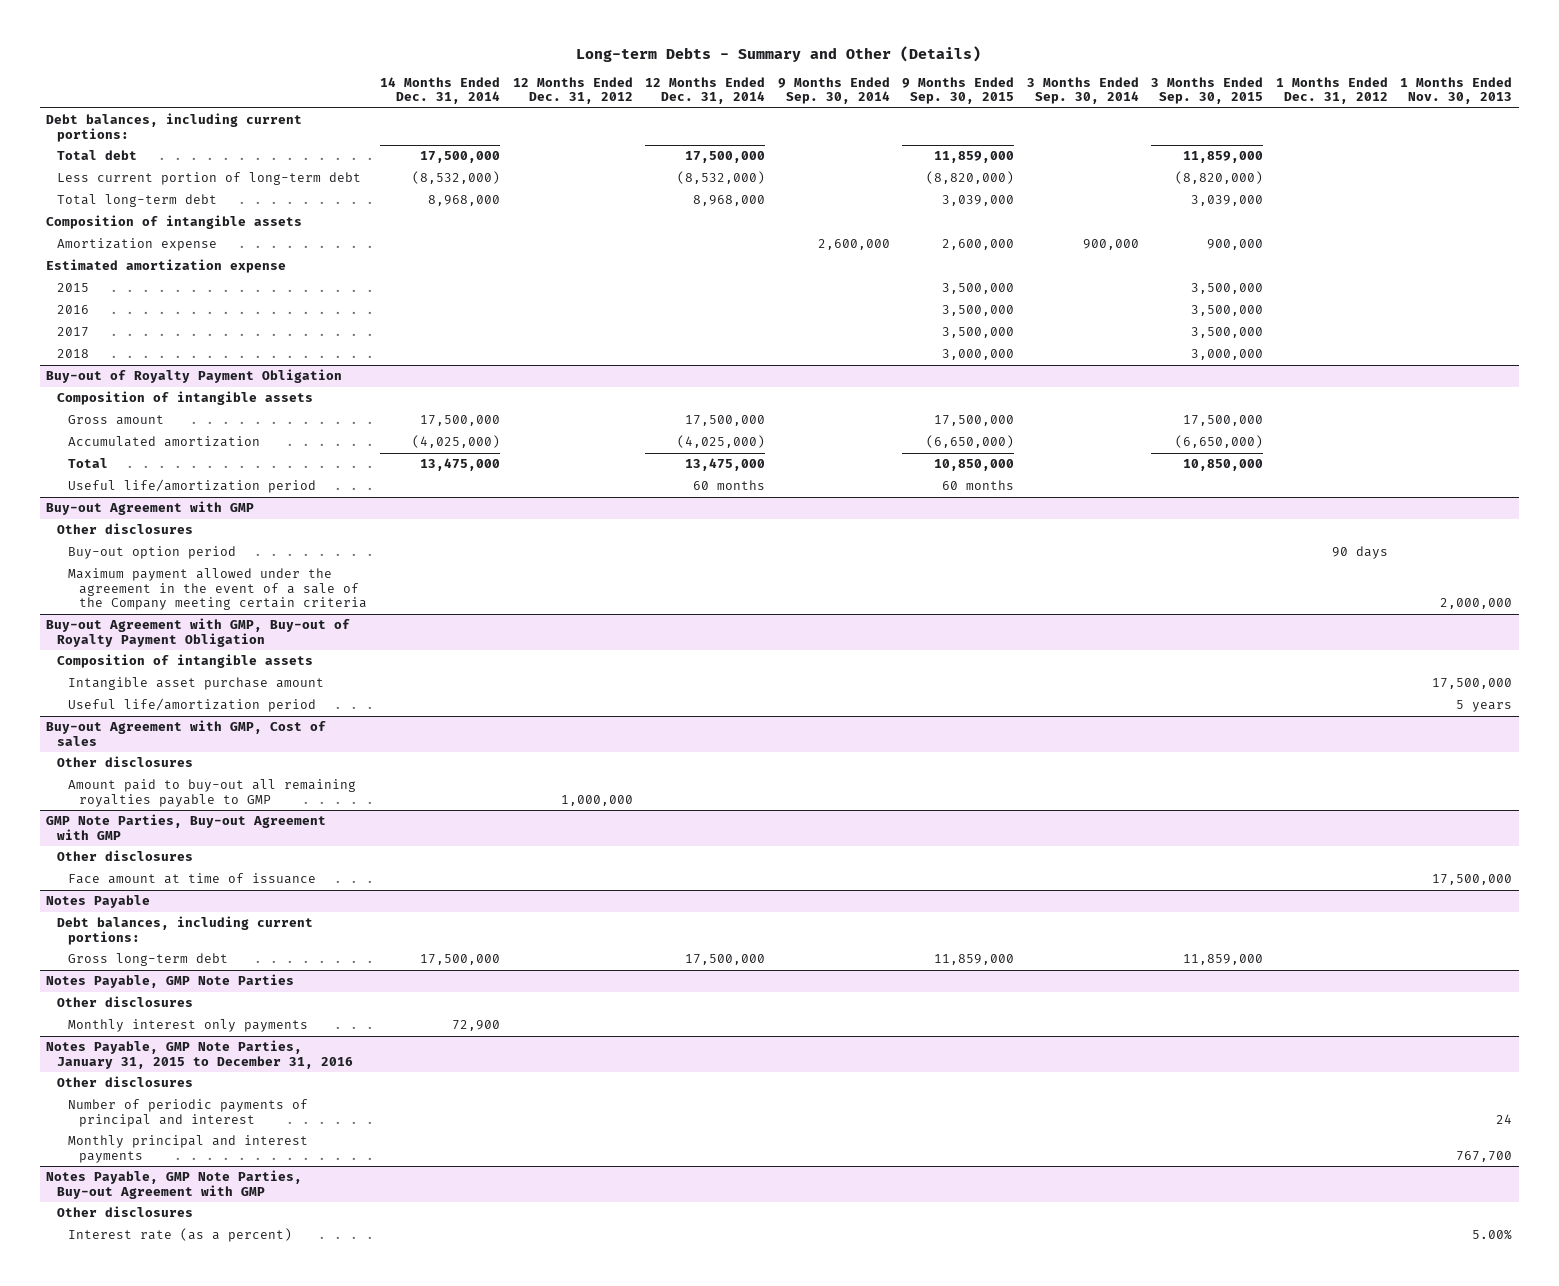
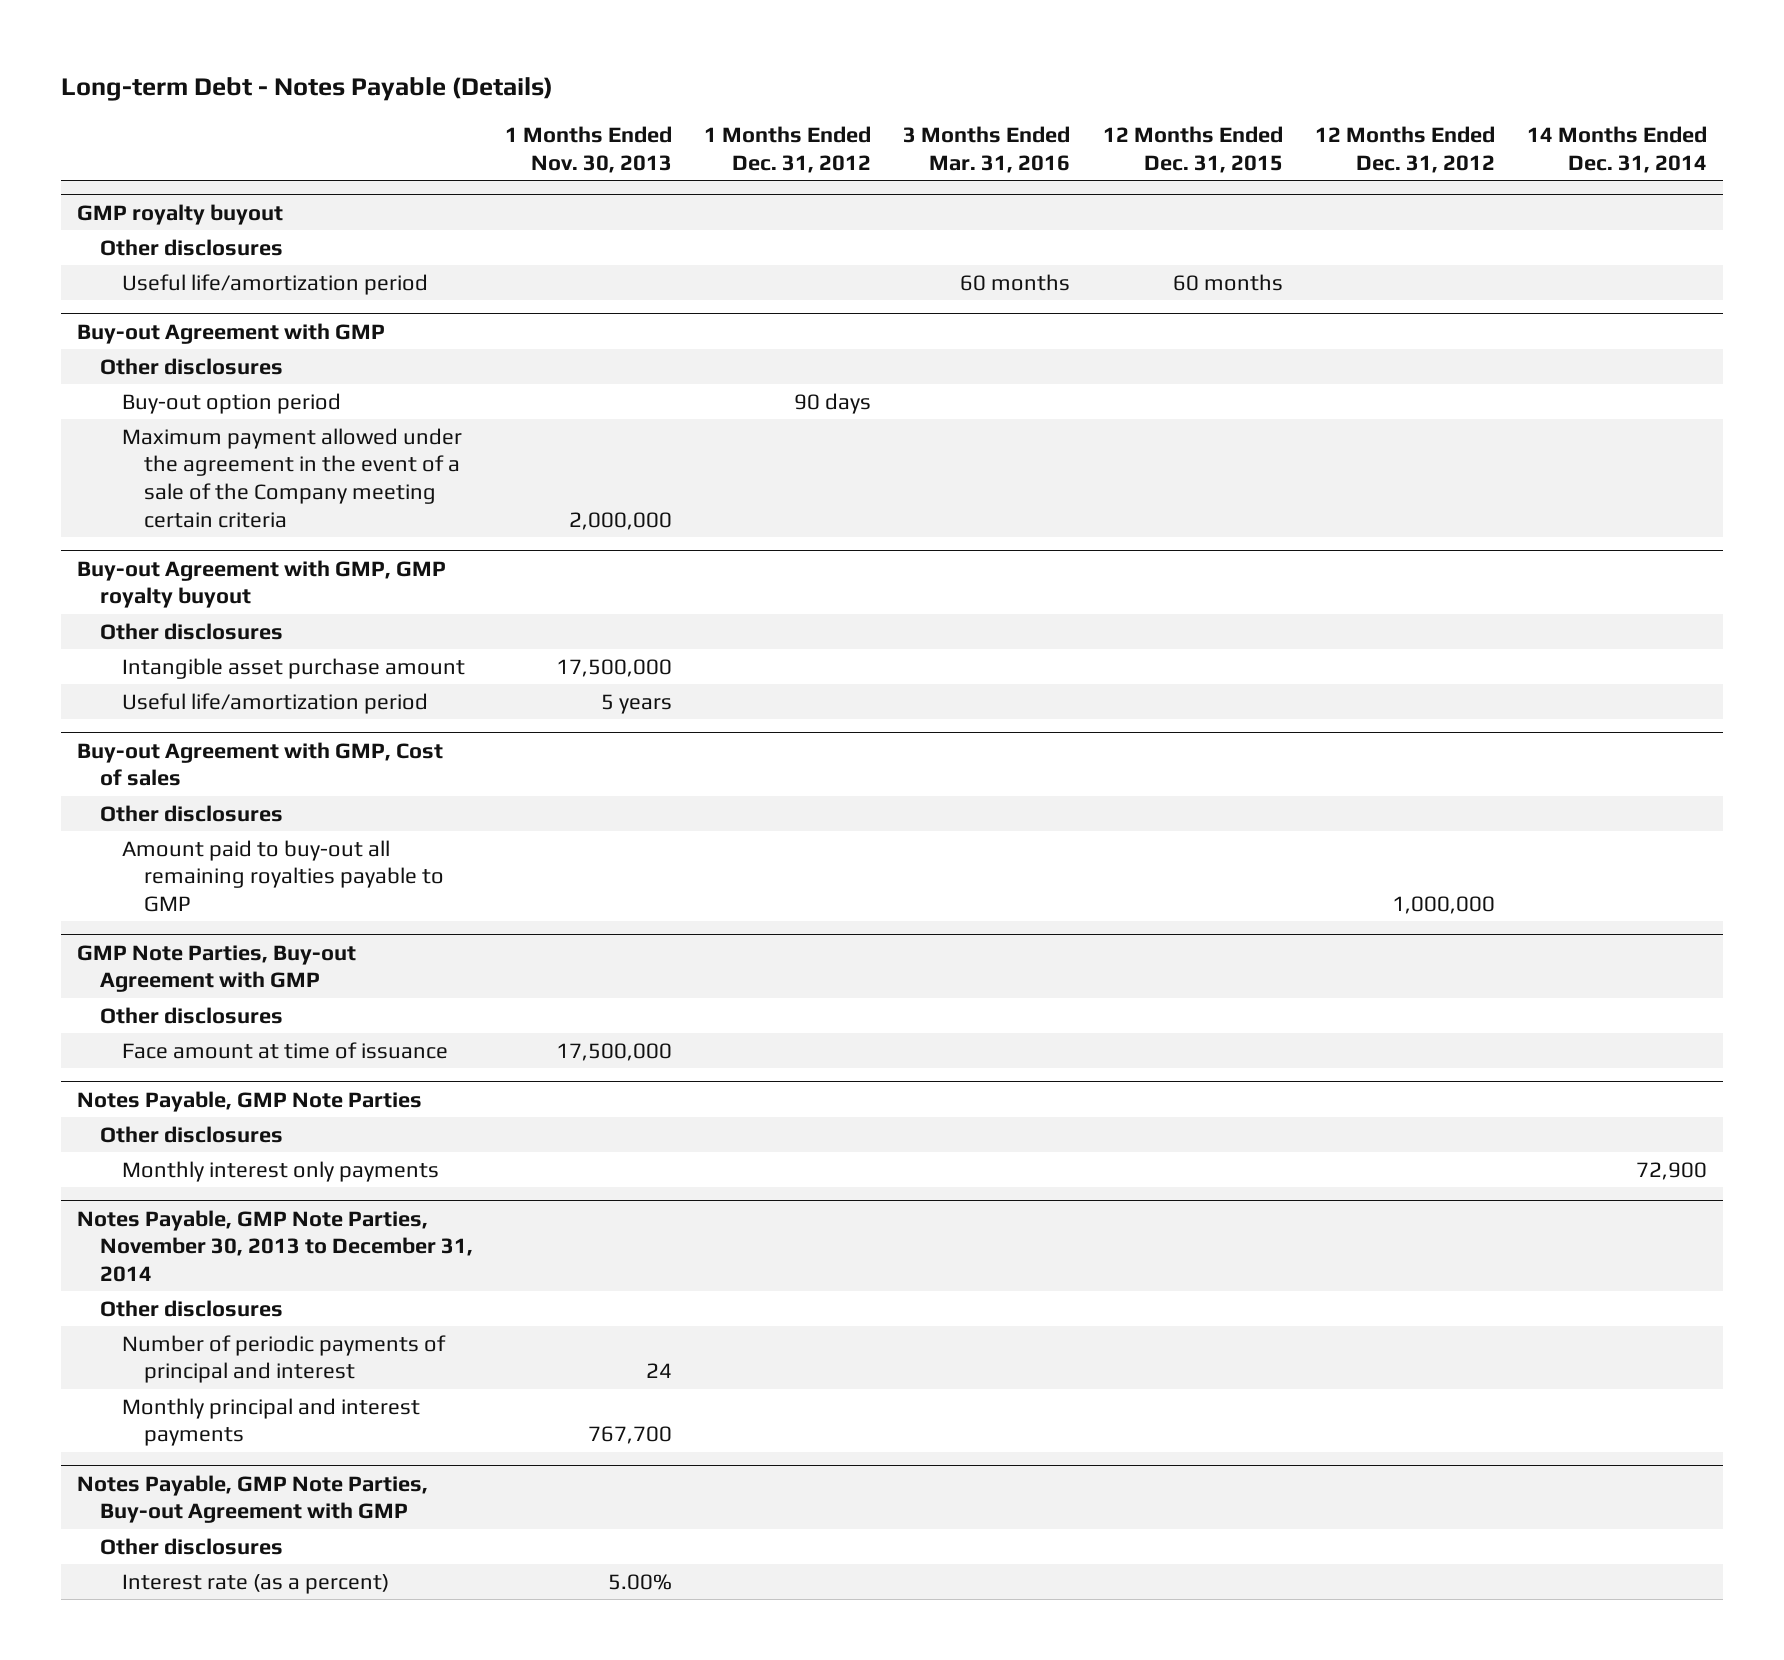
[576,46,982,63] Long-term Debts - Summary and Other (Details) -> [60,77,553,102] Long-term Debt - Notes Payable (Details)
[645,76,766,105] 12 Months Ended Dec. 31, 2014 -> none
[777,76,890,105] 9 Months Ended Sep. 30, 2014 -> none
[902,76,1015,105] 9 Months Ended Sep. 30, 2015 -> none
[1026,76,1139,105] 3 Months Ended Sep. 30, 2014 -> none
[1151,76,1264,105] 3 Months Ended Sep. 30, 2015 -> none
none -> [903,126,1071,173] 3 Months Ended Mar. 31, 2016
none -> [1102,126,1283,173] 12 Months Ended Dec. 31, 2015
[46,113,303,142] Debt balances, including current portions: -> none
[57,150,138,161] Total debt -> none
[57,172,362,186] Less current portion of long-term debt -> none
[57,194,218,208] Total long-term debt -> none
[46,215,303,230] Composition of intangible assets -> none
[57,238,218,252] Amortization expense -> none
[46,259,287,274] Estimated amortization expense -> none
[57,283,90,293] 2015 -> none
[57,305,90,315] 2016 -> none
[57,327,90,338] 2017 -> none
[57,349,90,359] 2018 -> none
[57,391,314,406] Composition of intangible assets -> none
[68,415,165,426] Gross amount -> none
[68,436,261,448] Accumulated amortization -> none
[68,458,109,469] Total -> none
[46,369,343,384] Buy-out of Royalty Payment Obligation -> [77,203,284,225] GMP royalty buyout
none -> [99,238,283,256] Other disclosures
[57,654,314,669] Composition of intangible assets -> none
[46,618,351,647] Buy-out Agreement with GMP, Buy-out of Royalty Payment Obligation -> [77,559,447,609] Buy-out Agreement with GMP, GMP royalty buyout
none -> [99,622,283,640] Other disclosures
[46,895,151,909] Notes Payable -> none
[57,916,314,945] Debt balances, including current portions: -> none
[68,953,229,967] Gross long-term debt -> none
[46,1040,354,1069] Notes Payable, GMP Note Parties, January 31, 2015 to December 31, 2016 -> [77,1209,473,1282] Notes Payable, GMP Note Parties, November 30, 2013 to December 31, 2014

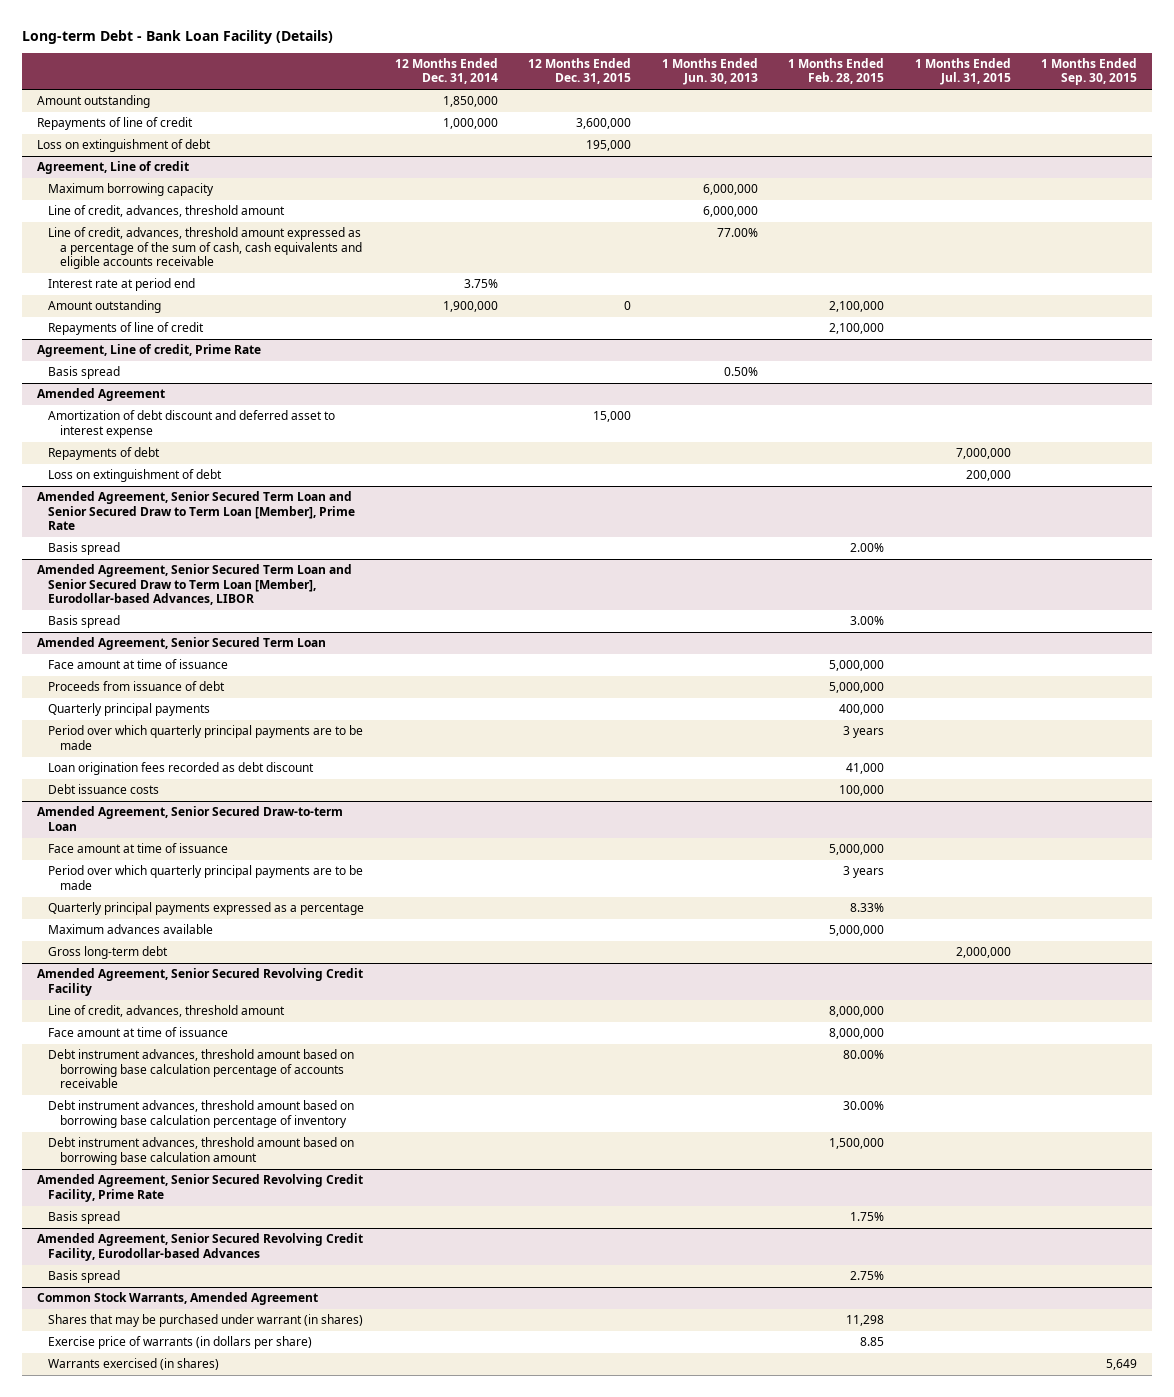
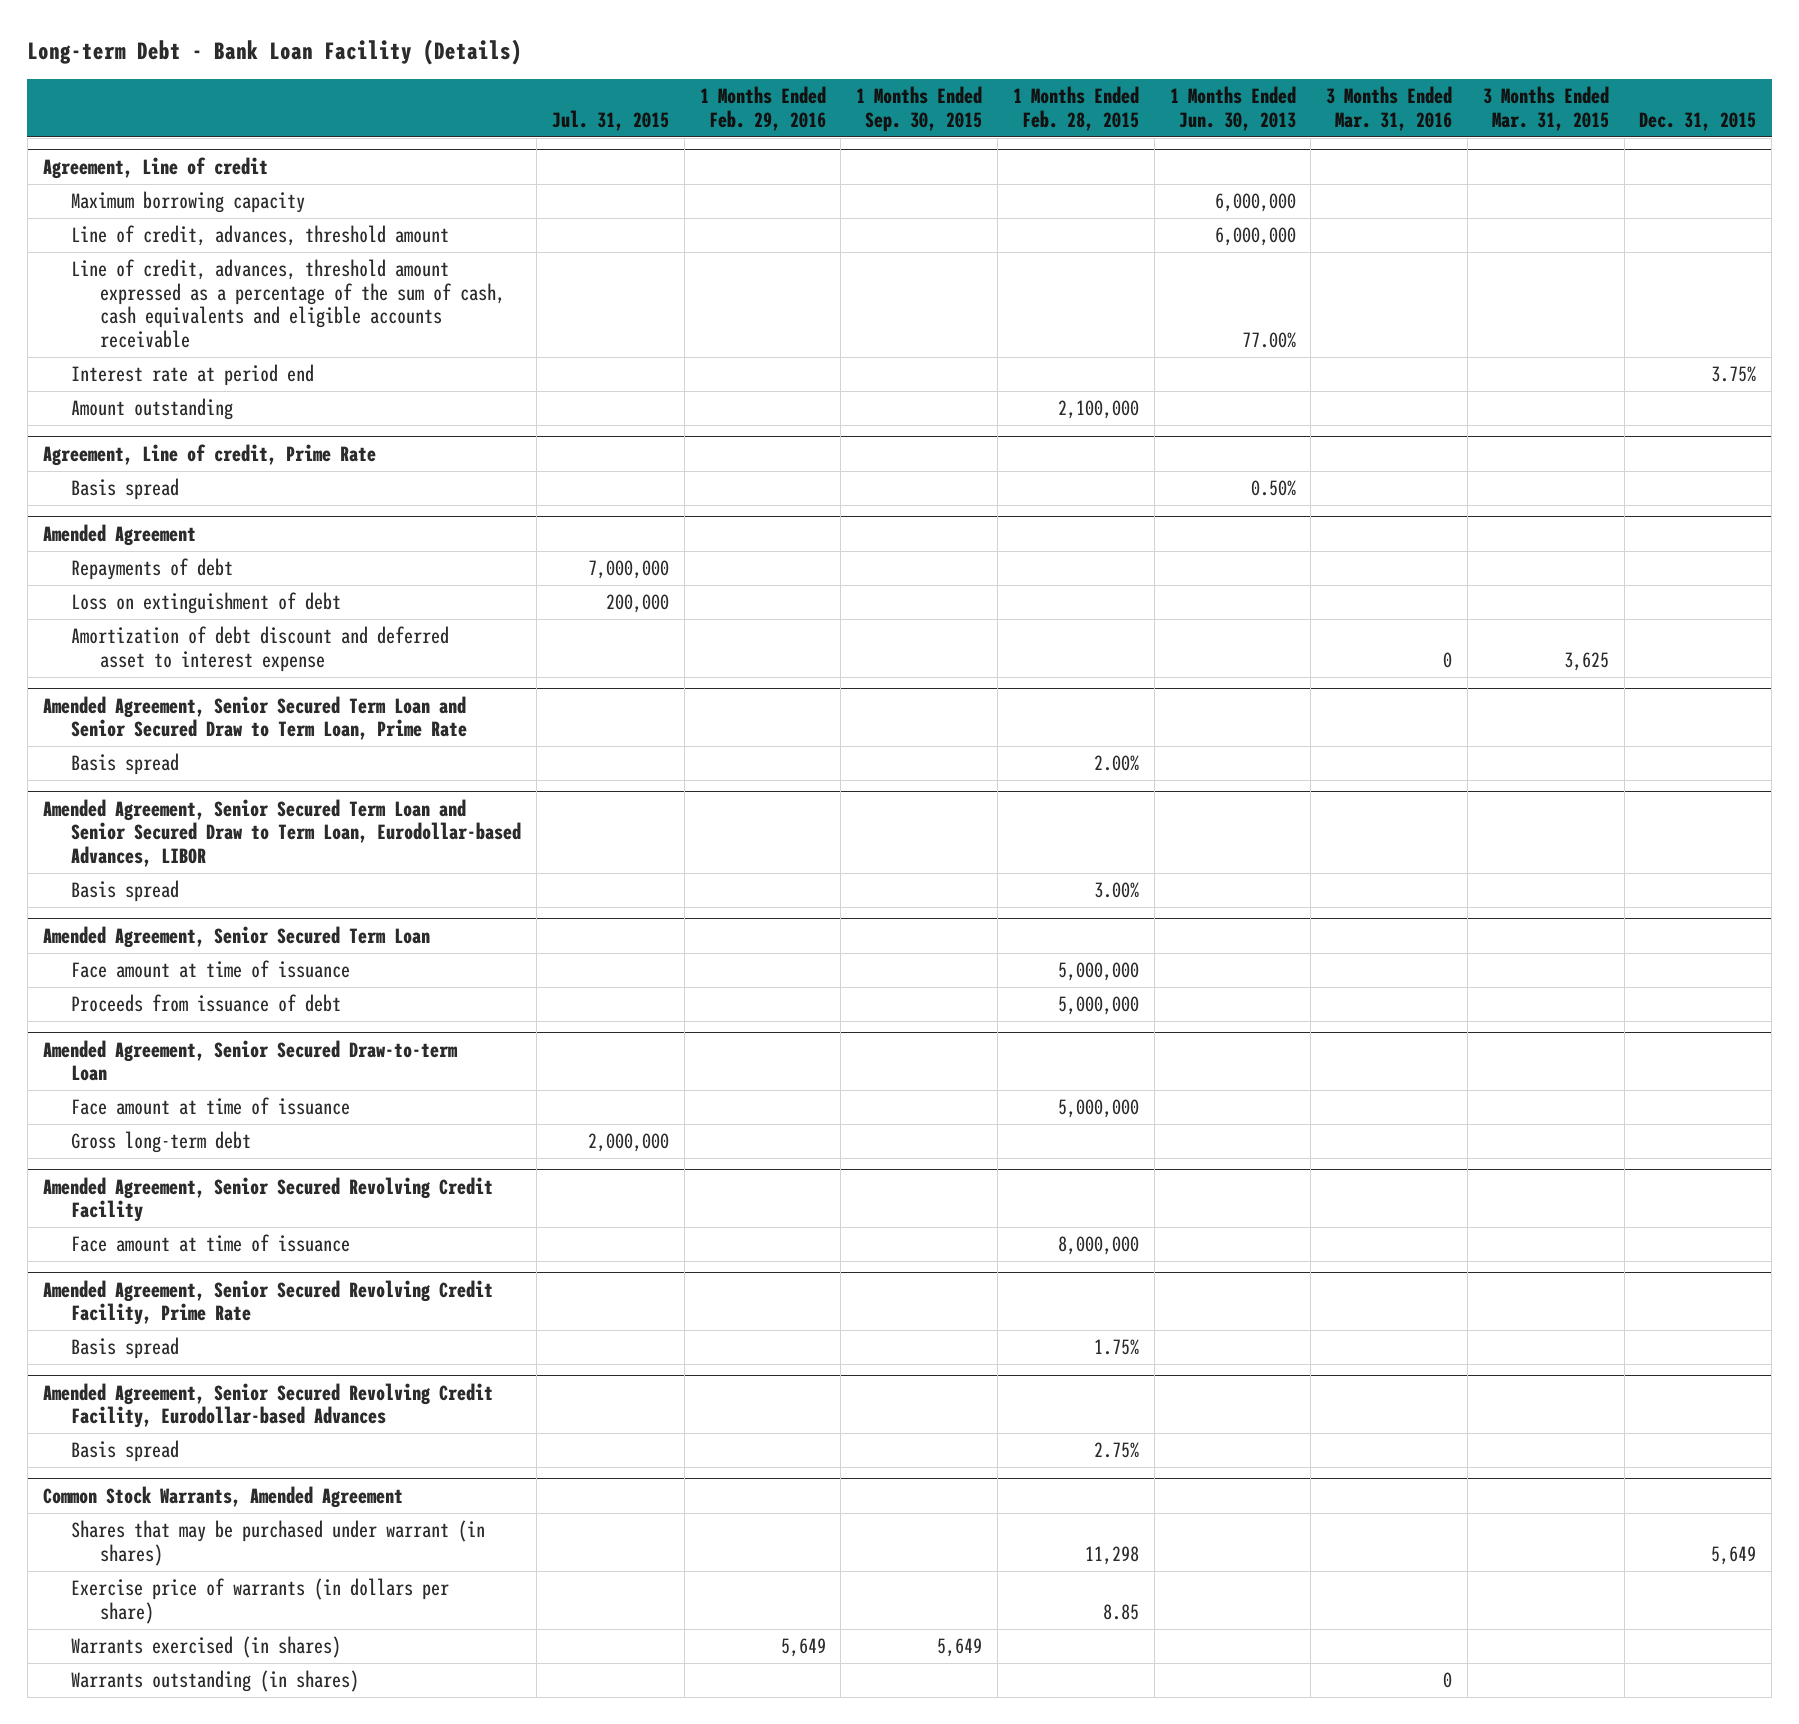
[394,57,498,85] 12 Months Ended Dec. 31, 2014 -> none
[528,57,632,85] 12 Months Ended Dec. 31, 2015 -> none
[914,57,1011,86] 1 Months Ended Jul. 31, 2015 -> none
none -> [552,109,670,131] Jul. 31, 2015
none -> [699,86,826,131] 1 Months Ended Feb. 29, 2016
none -> [1326,86,1453,131] 3 Months Ended Mar. 31, 2016
none -> [1482,86,1609,131] 3 Months Ended Mar. 31, 2015
none -> [1639,111,1757,131] Dec. 31, 2015
[37,95,151,109] Amount outstanding -> none
[37,117,194,131] Repayments of line of credit -> none
[37,139,212,153] Loss on extinguishment of debt -> none
[48,322,205,336] Repayments of line of credit -> none
[48,410,336,438] Amortization of debt discount and deferred asset to interest expense -> [71,626,450,672] Amortization of debt discount and deferred asset to interest expense
[37,491,356,531] Amended Agreement, Senior Secured Term Loan and Senior Secured Draw to Term Loan [Member], Prime Rate -> [42,695,468,741] Amended Agreement, Senior Secured Term Loan and Senior Secured Draw to Term Loan, Prime Rate
[37,564,353,606] Amended Agreement, Senior Secured Term Loan and Senior Secured Draw to Term Loan [Member], Eurodollar-based Advances, LIBOR -> [42,798,522,868] Amended Agreement, Senior Secured Term Loan and Senior Secured Draw to Term Loan, Eurodollar-based Advances, LIBOR
[48,703,211,717] Quarterly principal payments -> none
[48,725,364,750] Period over which quarterly principal payments are to be made -> none
[48,762,315,776] Loan origination fees recorded as debt discount -> none
[48,784,160,795] Debt issuance costs -> none
[48,865,364,890] Period over which quarterly principal payments are to be made -> none
[48,902,365,916] Quarterly principal payments expressed as a percentage -> none
[48,924,214,935] Maximum advances available -> none
[48,1005,286,1018] Line of credit, advances, threshold amount -> none
[48,1049,355,1089] Debt instrument advances, threshold amount based on borrowing base calculation percentage of accounts receivable -> none
[48,1100,355,1128] Debt instrument advances, threshold amount based on borrowing base calculation percentage of inventory -> none
[48,1137,355,1165] Debt instrument advances, threshold amount based on borrowing base calculation amount -> none
none -> [71,1670,360,1693] Warrants outstanding (in shares)

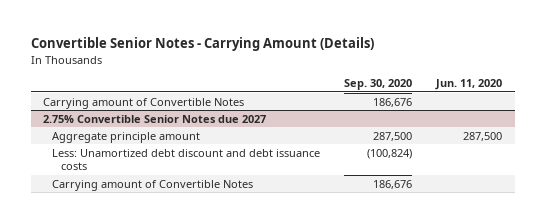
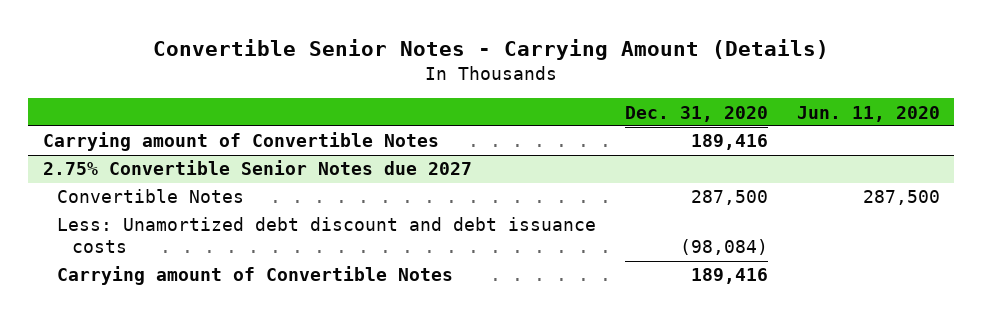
[344,79,413,91] Sep. 30, 2020 -> none
none -> [625,105,769,122] Dec. 31, 2020
[52,131,201,143] Aggregate principle amount -> [57,189,245,204] Convertible Notes

